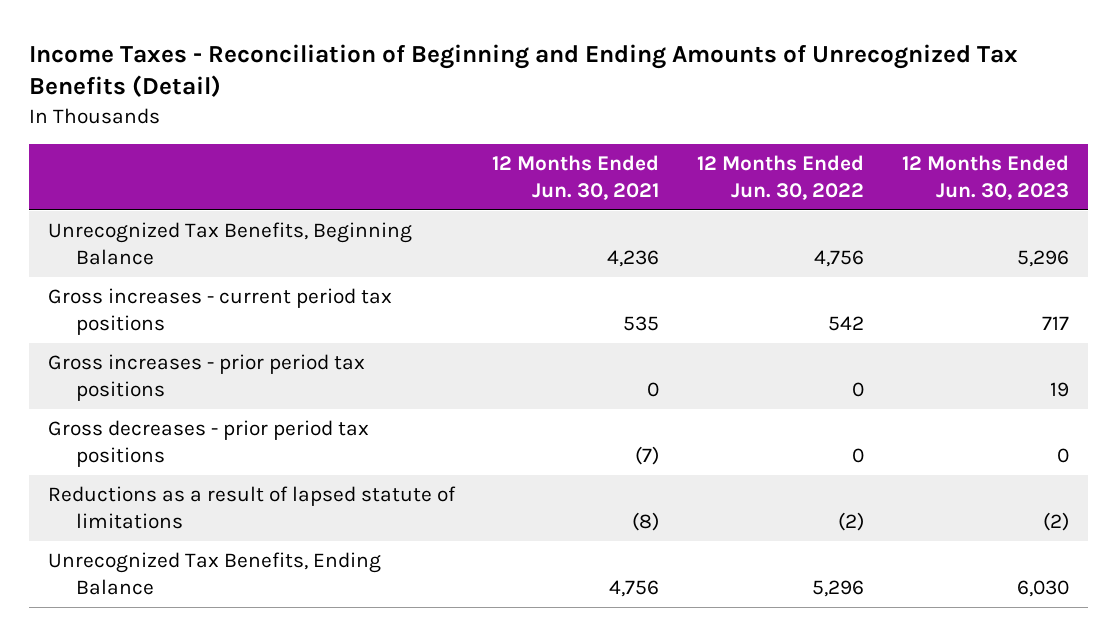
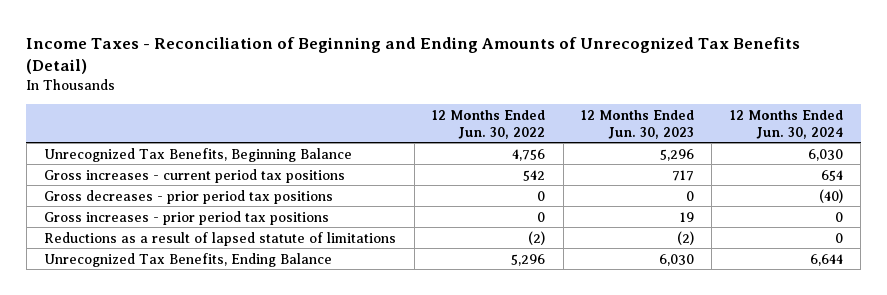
[492,155,660,200] 12 Months Ended Jun. 30, 2021 -> none
none -> [729,109,843,139] 12 Months Ended Jun. 30, 2024
[47,354,365,401] Gross increases - prior period tax positions -> [44,210,330,225] Gross increases - prior period tax positions

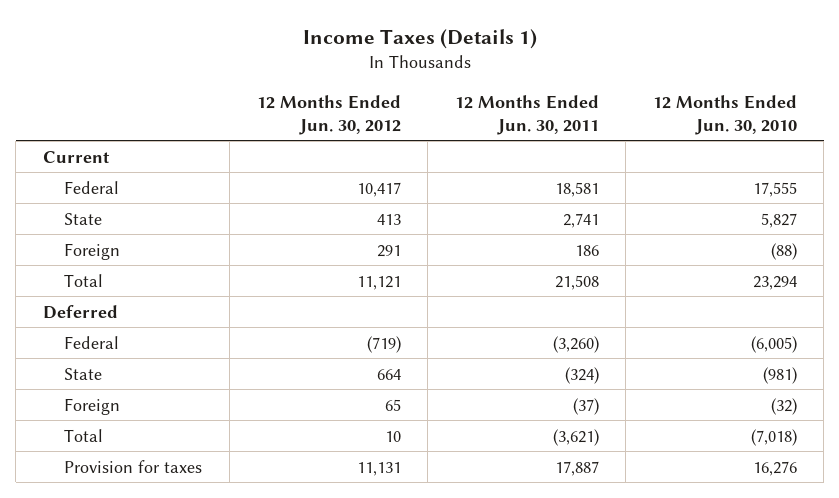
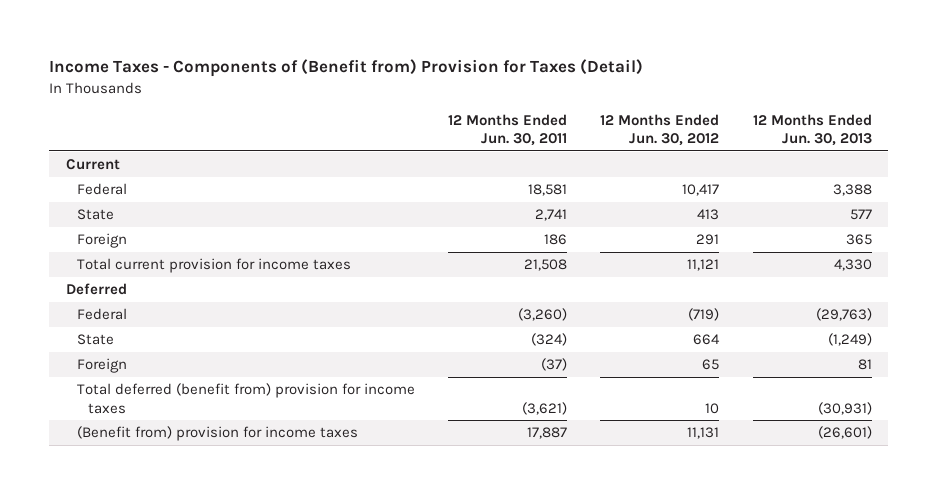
[302,28,537,49] Income Taxes (Details 1) -> [49,59,644,78] Income Taxes - Components of (Benefit from) Provision for Taxes (Detail)
[652,95,797,135] 12 Months Ended Jun. 30, 2010 -> none
none -> [752,113,872,147] 12 Months Ended Jun. 30, 2013
[64,273,104,287] Total -> [76,258,351,274] Total current provision for income taxes
[64,428,104,442] Total -> [76,383,415,414] Total deferred (benefit from) provision for income taxes
[64,459,203,473] Provision for taxes -> [76,426,358,442] (Benefit from) provision for income taxes

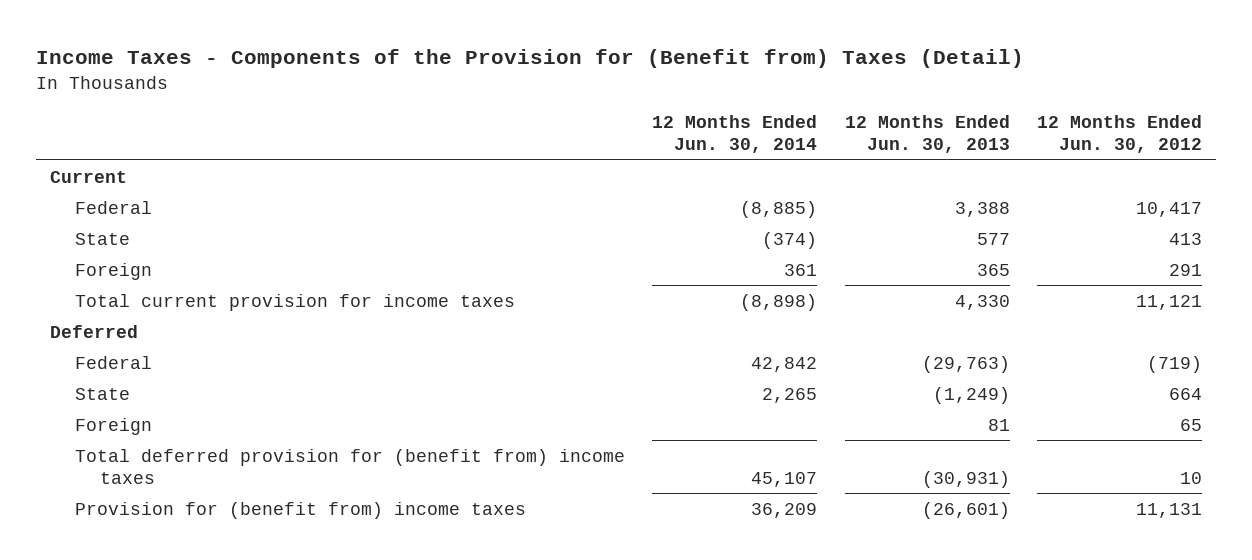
[49,59,644,78] Income Taxes - Components of (Benefit from) Provision for Taxes (Detail) -> [36,49,1025,69] Income Taxes - Components of the Provision for (Benefit from) Taxes (Detail)
[448,113,568,147] 12 Months Ended Jun. 30, 2011 -> none
none -> [652,115,818,154] 12 Months Ended Jun. 30, 2014
[76,383,415,414] Total deferred (benefit from) provision for income taxes -> [75,448,626,484] Total deferred provision for (benefit from) income taxes
[76,426,358,442] (Benefit from) provision for income taxes -> [75,501,527,519] Provision for (benefit from) income taxes

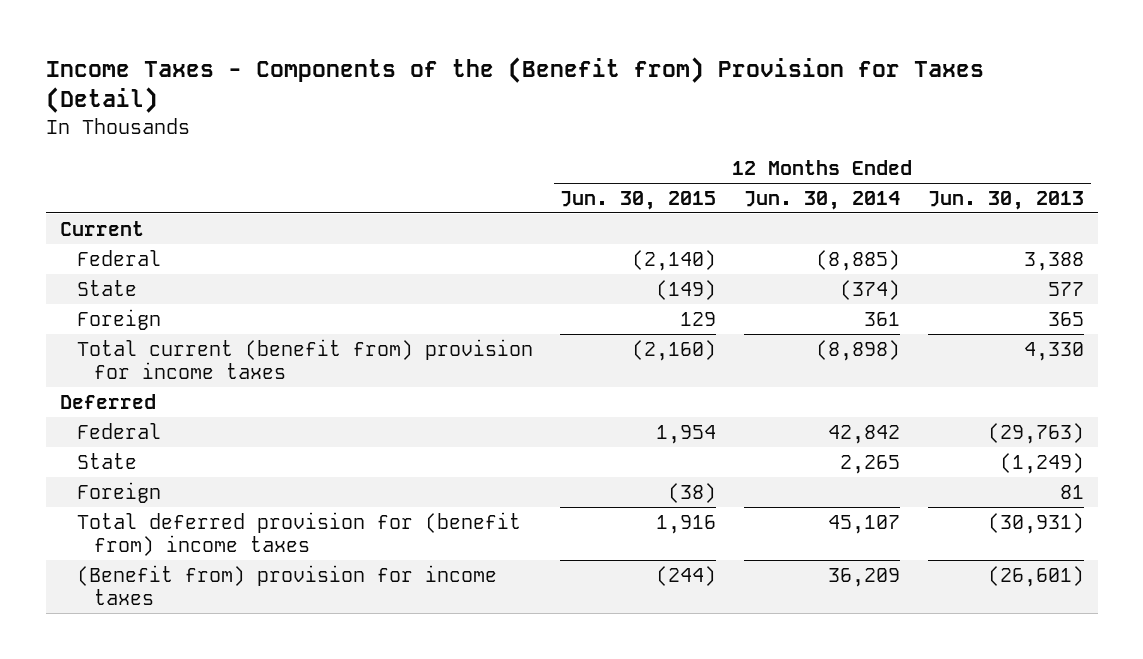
[36,49,1025,69] Income Taxes - Components of the Provision for (Benefit from) Taxes (Detail) -> [45,56,984,114] Income Taxes - Components of the (Benefit from) Provision for Taxes (Detail)
[1036,115,1202,154] 12 Months Ended Jun. 30, 2012 -> none
none -> [560,190,717,210] Jun. 30, 2015
[75,293,516,311] Total current provision for income taxes -> [76,338,533,379] Total current (benefit from) provision for income taxes
[75,501,527,519] Provision for (benefit from) income taxes -> [76,564,497,605] (Benefit from) provision for income taxes

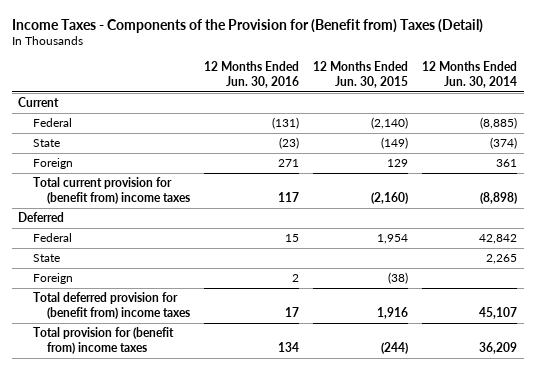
[45,56,984,114] Income Taxes - Components of the (Benefit from) Provision for Taxes (Detail) -> [11,18,483,33] Income Taxes - Components of the Provision for (Benefit from) Taxes (Detail)
[927,190,1084,210] Jun. 30, 2013 -> none
none -> [204,61,300,88] 12 Months Ended Jun. 30, 2016
[76,338,533,379] Total current (benefit from) provision for income taxes -> [32,177,191,204] Total current provision for (benefit from) income taxes
[76,564,497,605] (Benefit from) provision for income taxes -> [32,327,174,354] Total provision for (benefit from) income taxes

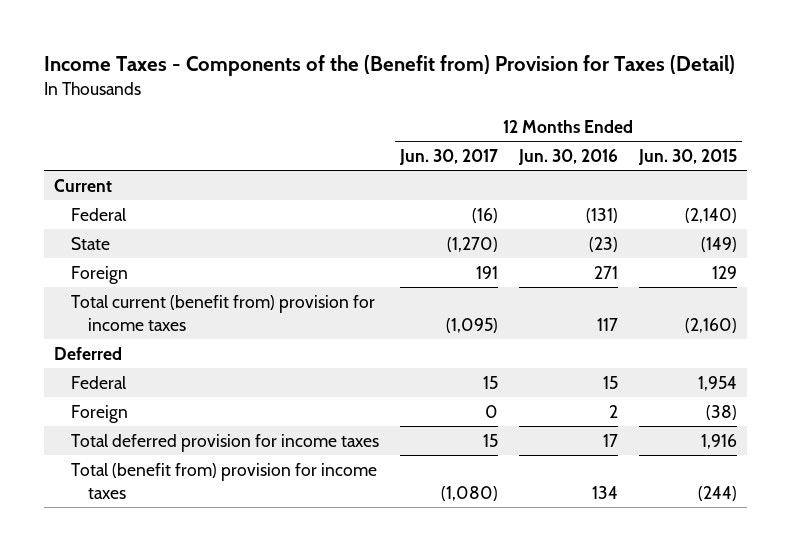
[11,18,483,33] Income Taxes - Components of the Provision for (Benefit from) Taxes (Detail) -> [43,54,735,76] Income Taxes - Components of the (Benefit from) Provision for Taxes (Detail)
[421,61,517,88] 12 Months Ended Jun. 30, 2014 -> none
none -> [399,149,499,166] Jun. 30, 2017
[32,177,191,204] Total current provision for (benefit from) income taxes -> [71,294,376,331] Total current (benefit from) provision for income taxes
[32,254,60,263] State -> none
[32,292,191,319] Total deferred provision for (benefit from) income taxes -> [71,433,380,452] Total deferred provision for income taxes
[32,327,174,354] Total provision for (benefit from) income taxes -> [71,462,378,499] Total (benefit from) provision for income taxes

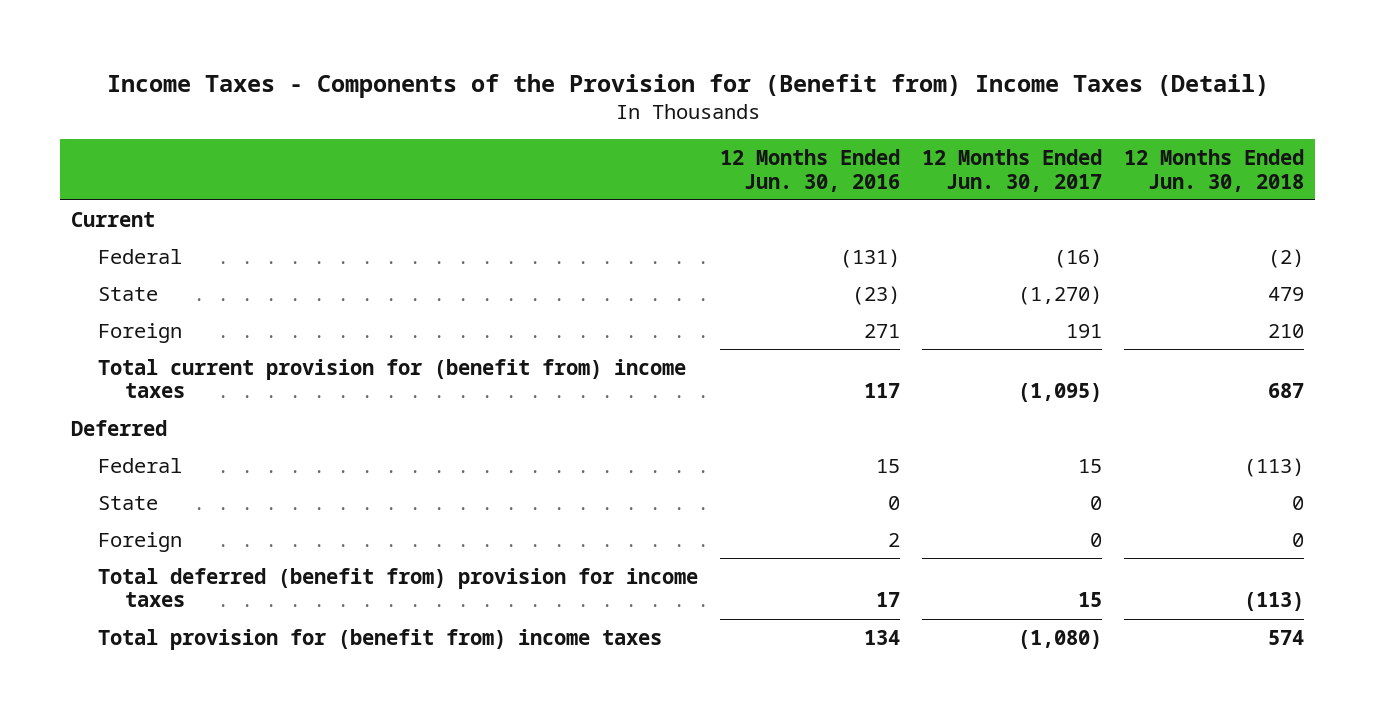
[43,54,735,76] Income Taxes - Components of the (Benefit from) Provision for Taxes (Detail) -> [106,73,1269,98] Income Taxes - Components of the Provision for (Benefit from) Income Taxes (Detail)
[637,149,737,166] Jun. 30, 2015 -> none
none -> [1124,149,1305,192] 12 Months Ended Jun. 30, 2018
[71,294,376,331] Total current (benefit from) provision for income taxes -> [98,358,687,399] Total current provision for (benefit from) income taxes
none -> [98,495,159,510] State
[71,433,380,452] Total deferred provision for income taxes -> [98,567,699,608] Total deferred (benefit from) provision for income taxes
[71,462,378,499] Total (benefit from) provision for income taxes -> [98,628,663,650] Total provision for (benefit from) income taxes

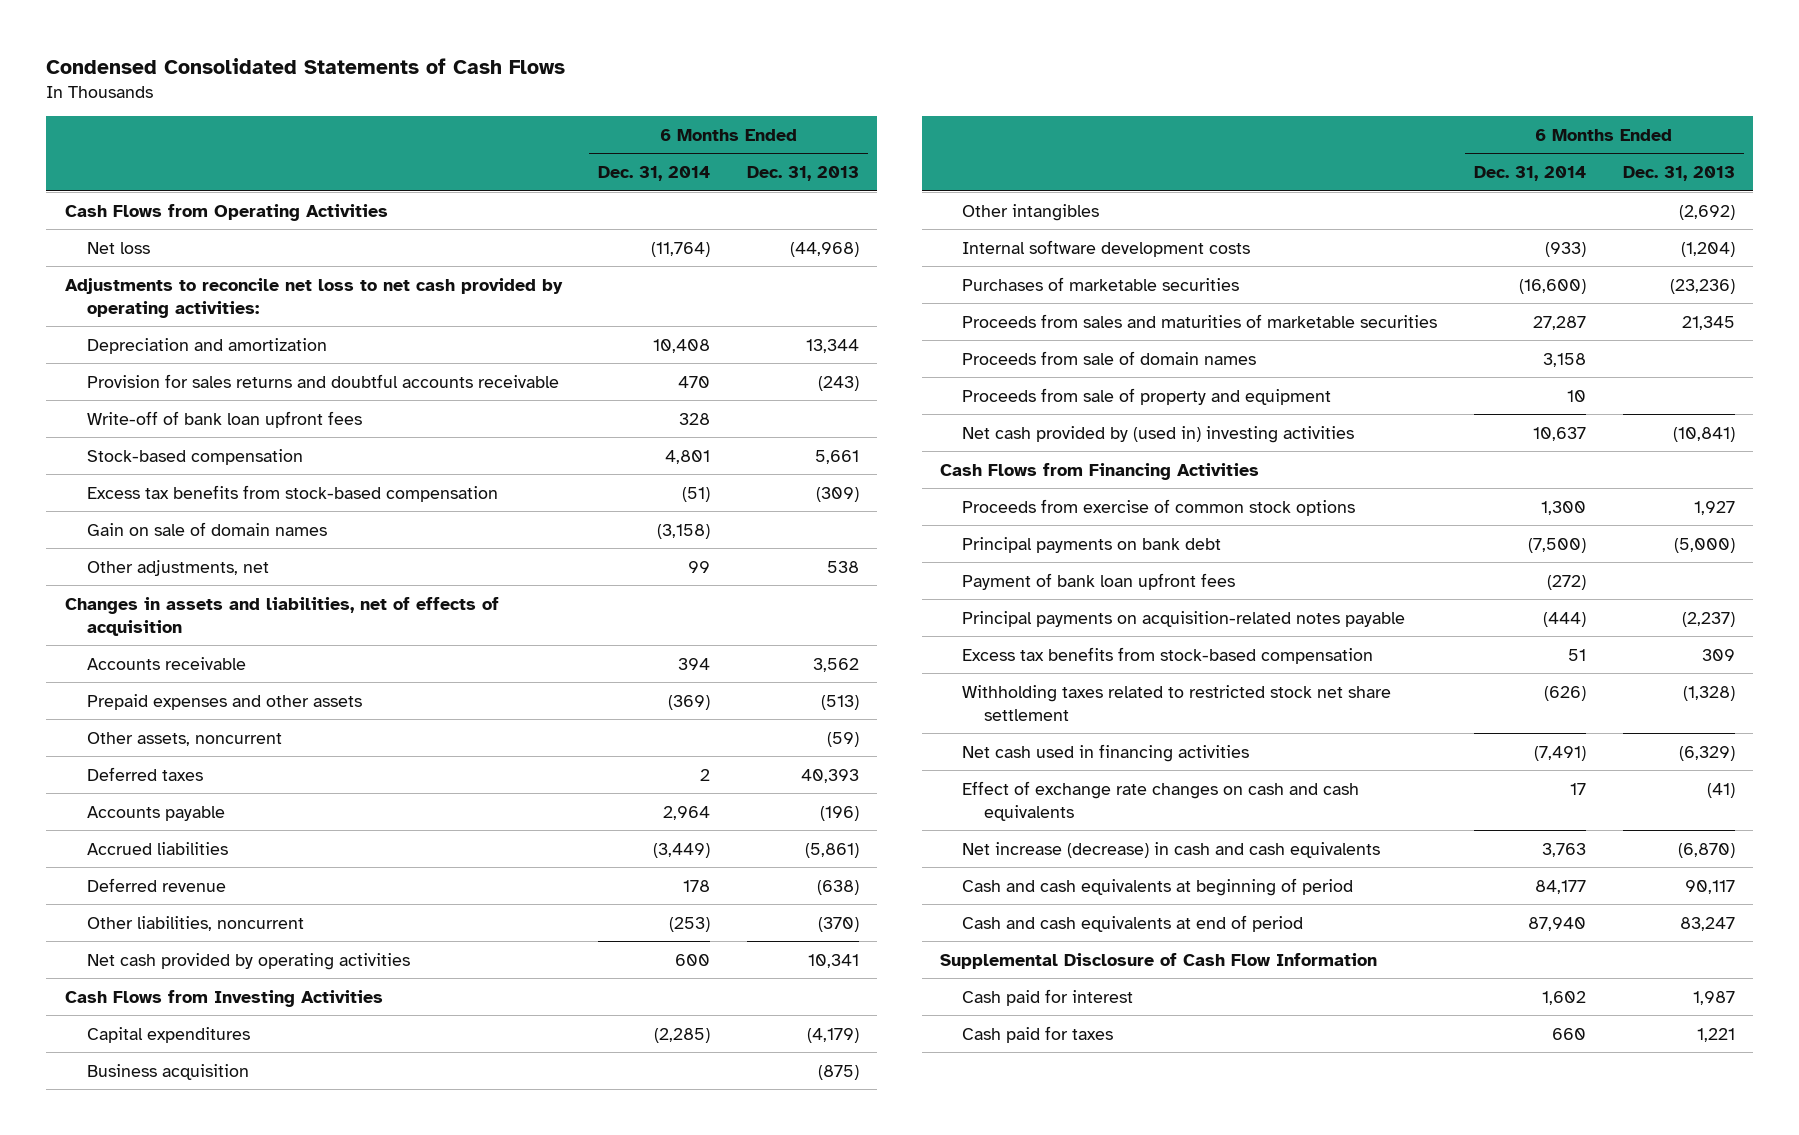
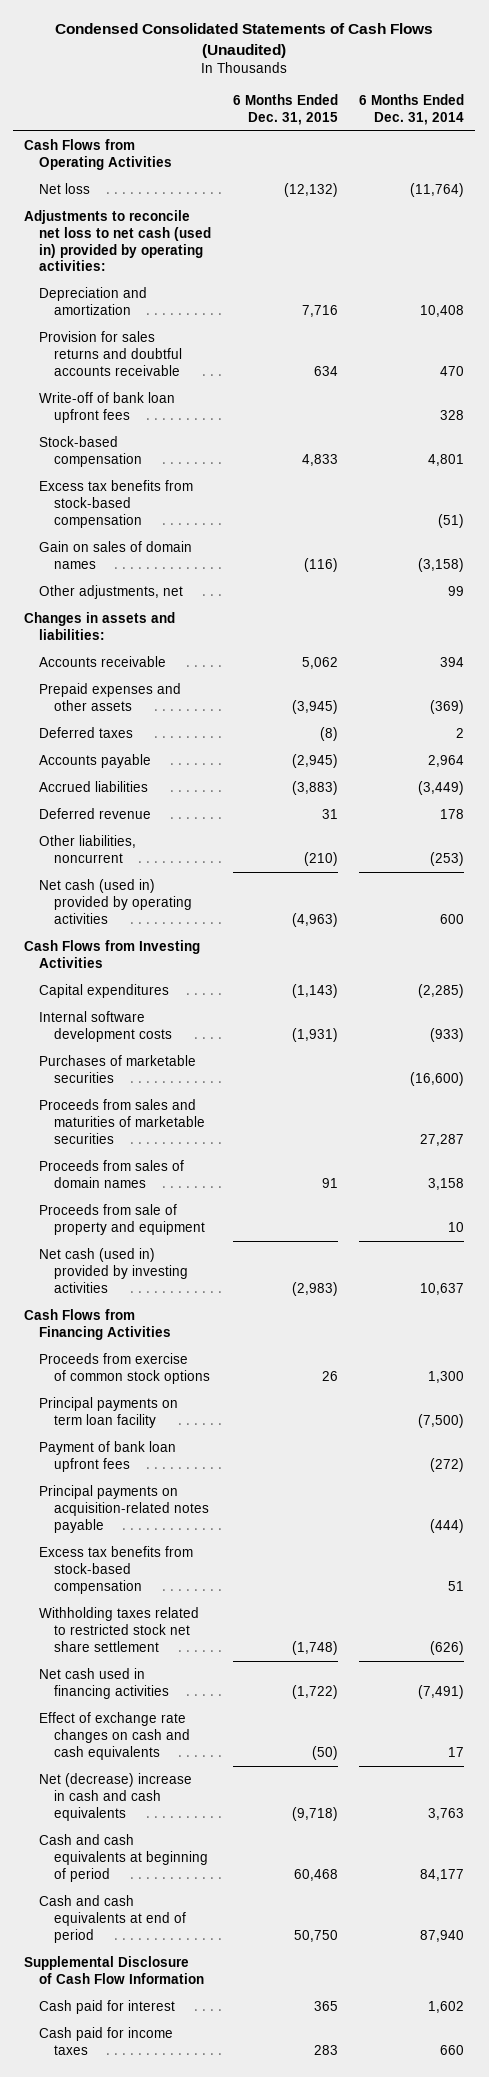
[46,58,566,75] Condensed Consolidated Statements of Cash Flows -> [55,23,434,59] Condensed Consolidated Statements of Cash Flows (Unaudited)
[746,166,859,182] Dec. 31, 2013 -> none
none -> [232,94,338,125] 6 Months Ended Dec. 31, 2015
[64,277,563,318] Adjustments to reconcile net loss to net cash provided by operating activities: -> [24,210,212,272] Adjustments to reconcile net loss to net cash (used in) provided by operating activities:
[86,521,327,536] Gain on sale of domain names -> [39,541,193,569] Gain on sales of domain names
[64,596,499,636] Changes in assets and liabilities, net of effects of acquisition -> [24,612,176,640] Changes in assets and liabilities:
[86,731,282,746] Other assets, noncurrent -> none
[86,952,410,970] Net cash provided by operating activities -> [39,879,193,924] Net cash (used in) provided by operating activities
[86,1063,249,1080] Business acquisition -> none
[962,203,1100,221] Other intangibles -> none
[962,350,1257,365] Proceeds from sale of domain names -> [39,1160,185,1188] Proceeds from sales of domain names
[962,425,1355,443] Net cash provided by (used in) investing activities -> [39,1248,189,1293] Net cash (used in) provided by investing activities
[962,536,1222,553] Principal payments on bank debt -> none
none -> [39,1397,179,1428] Principal payments on term loan facility
[962,841,1381,858] Net increase (decrease) in cash and cash equivalents -> [39,1773,193,1821] Net (decrease) increase in cash and cash equivalents
[962,1025,1114,1043] Cash paid for taxes -> [39,2027,174,2055] Cash paid for income taxes

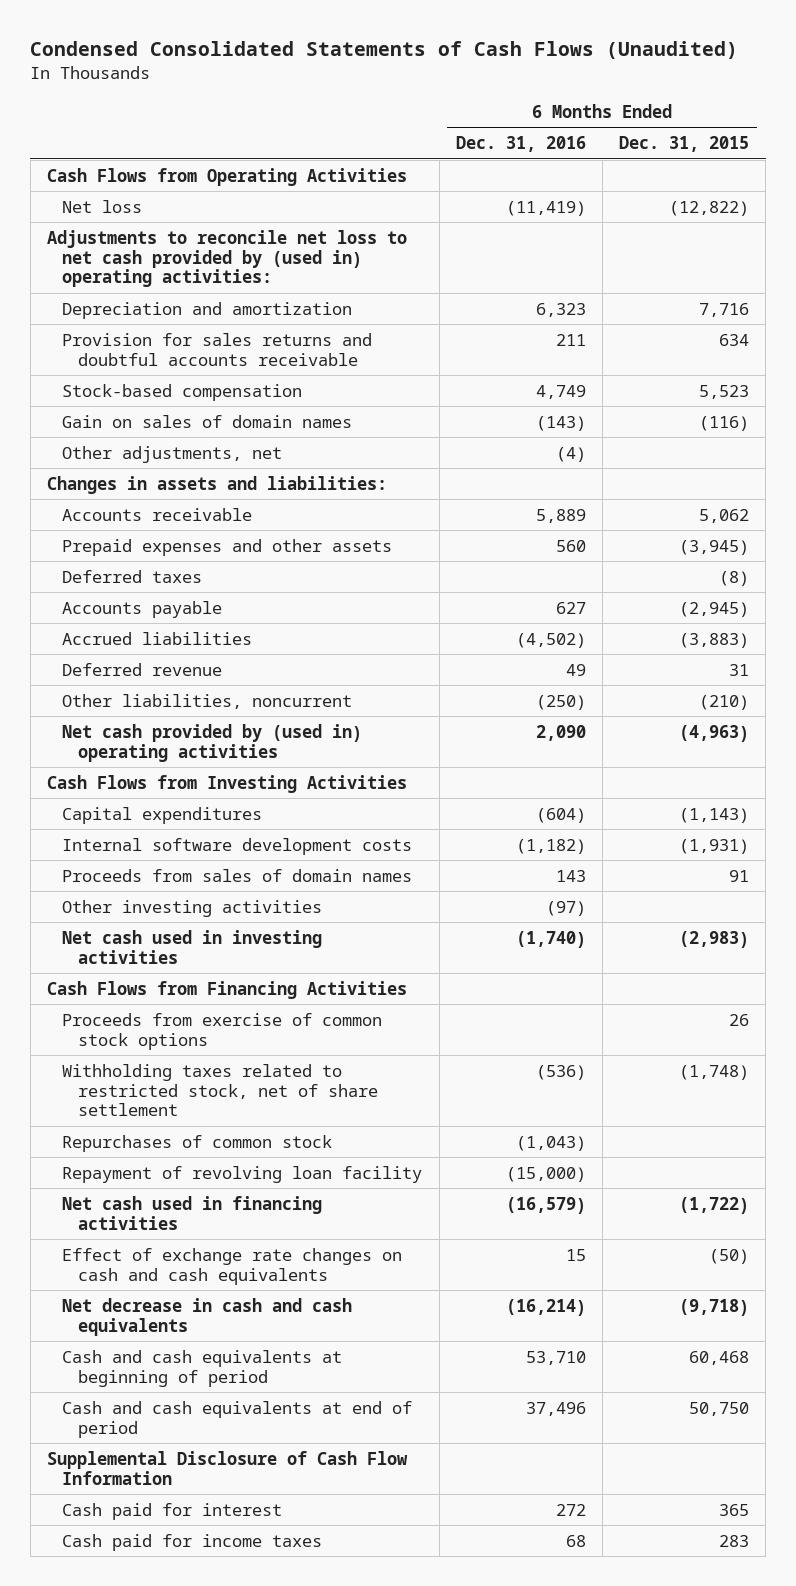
[359,94,465,125] 6 Months Ended Dec. 31, 2014 -> none
none -> [455,136,586,153] Dec. 31, 2016
[283,183,338,198] (12,132) -> [668,200,749,216] (12,822)
[24,210,212,272] Adjustments to reconcile net loss to net cash (used in) provided by operating activities: -> [46,229,407,288] Adjustments to reconcile net loss to net cash provided by (used in) operating activities:
[39,392,176,423] Write-off of bank loan upfront fees -> none
[39,480,194,528] Excess tax benefits from stock-based compensation -> none
[301,453,338,466] 4,833 -> [698,384,749,399] 5,523
[39,879,193,924] Net cash (used in) provided by operating activities -> [62,723,363,762] Net cash provided by (used in) operating activities
[39,1055,197,1083] Purchases of marketable securities -> none
[39,1099,206,1144] Proceeds from sales and maturities of marketable securities -> none
[39,1204,206,1235] Proceeds from sale of property and equipment -> none
none -> [62,899,323,917] Other investing activities
[39,1248,189,1293] Net cash (used in) provided by investing activities -> [62,929,323,964] Net cash used in investing activities
[39,1397,179,1428] Principal payments on term loan facility -> none
[39,1441,177,1472] Payment of bank loan upfront fees -> none
[39,1485,210,1533] Principal payments on acquisition-related notes payable -> none
[39,1546,194,1594] Excess tax benefits from stock-based compensation -> none
[39,1607,200,1652] Withholding taxes related to restricted stock net share settlement -> [62,1063,379,1117] Withholding taxes related to restricted stock, net of share settlement
none -> [62,1134,333,1152] Repurchases of common stock
none -> [62,1165,423,1183] Repayment of revolving loan facility
[39,1773,193,1821] Net (decrease) increase in cash and cash equivalents -> [62,1297,353,1336] Net decrease in cash and cash equivalents

